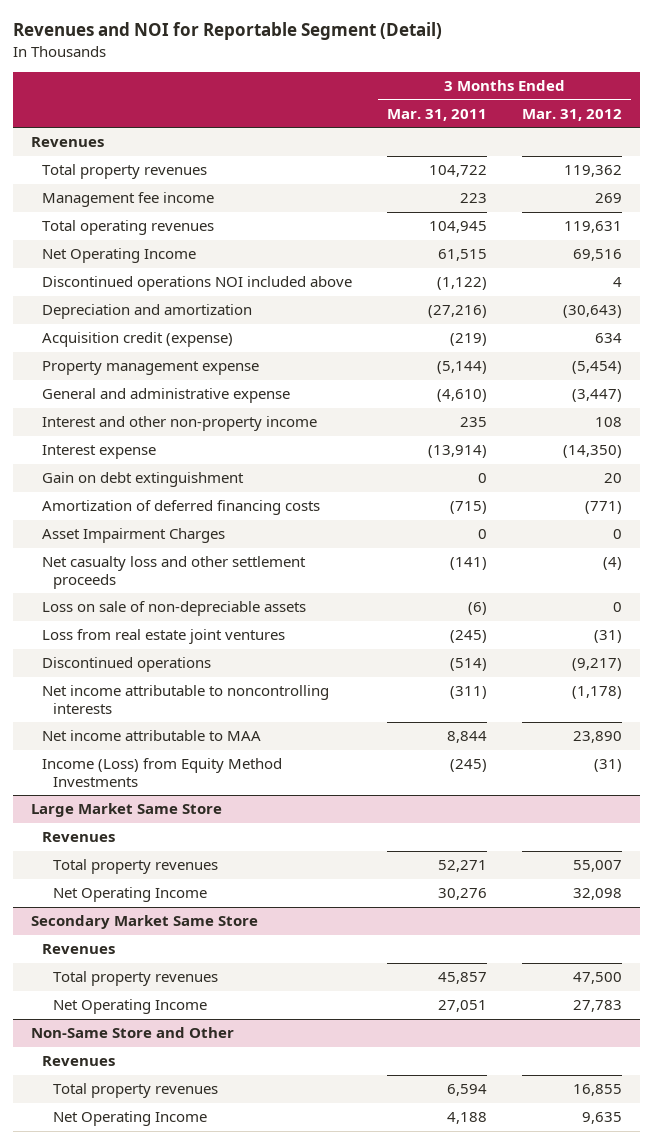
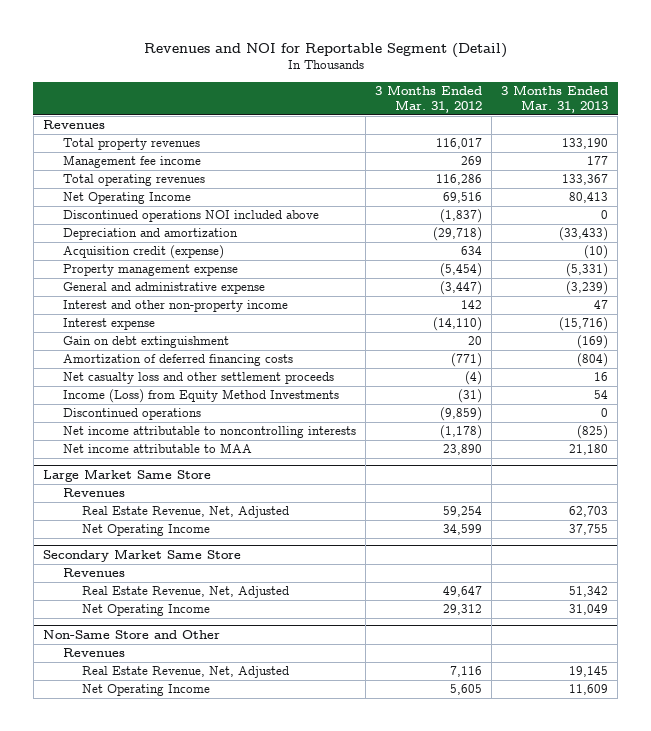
[387,108,488,121] Mar. 31, 2011 -> none
none -> [501,85,609,113] 3 Months Ended Mar. 31, 2013
[564,165,623,178] 119,362 -> [435,138,482,150] 116,017
[564,221,623,234] 119,631 -> [435,174,482,186] 116,286
[613,277,623,288] 4 -> [439,209,482,224] (1,837)
[563,305,623,319] (30,643) -> [432,227,482,242] (29,718)
[595,417,623,428] 108 -> [460,300,482,310] 142
[563,445,623,459] (14,350) -> [432,317,482,332] (14,110)
[42,528,226,544] Asset Impairment Charges -> none
[42,601,307,617] Loss on sale of non-depreciable assets -> none
[42,629,286,645] Loss from real estate joint ventures -> none
[42,758,283,787] Income (Loss) from Equity Method Investments -> [62,389,339,404] Income (Loss) from Equity Method Investments
[572,658,623,672] (9,217) -> [439,407,482,422] (9,859)
[53,859,219,875] Total property revenues -> none
none -> [82,506,290,519] Real Estate Revenue, Net, Adjusted
[573,888,623,901] 32,098 -> [442,524,482,536] 34,599
[53,971,219,987] Total property revenues -> none
none -> [82,586,290,599] Real Estate Revenue, Net, Adjusted
[573,1000,623,1013] 27,783 -> [442,604,482,616] 29,312
[53,1083,219,1099] Total property revenues -> none
none -> [82,666,290,679] Real Estate Revenue, Net, Adjusted
[582,1112,623,1125] 9,635 -> [449,684,482,696] 5,605

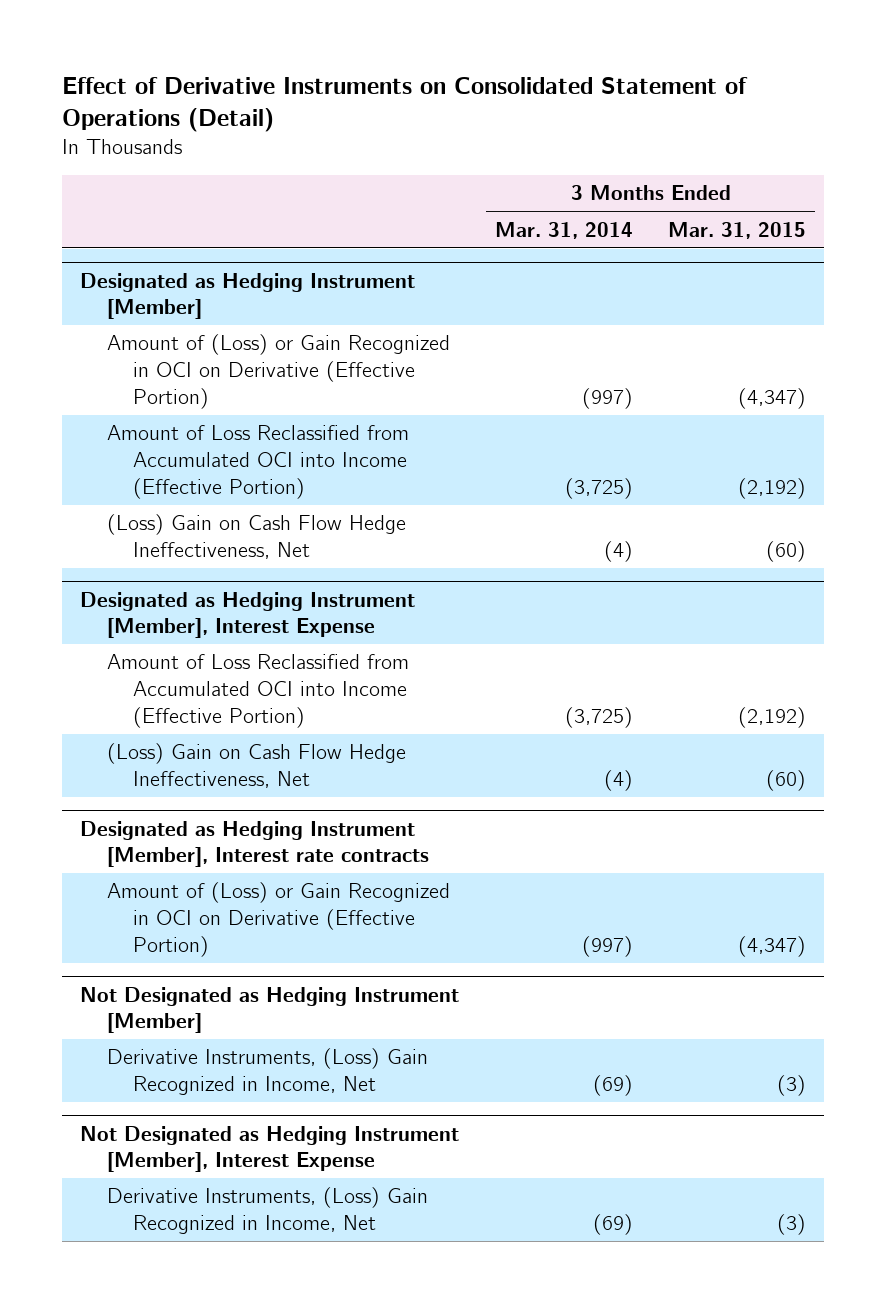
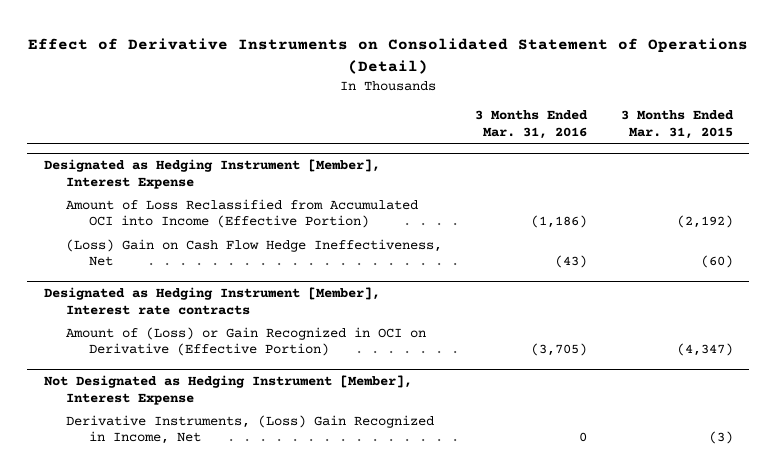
[494,221,633,239] Mar. 31, 2014 -> none
none -> [475,110,589,140] 3 Months Ended Mar. 31, 2016
[80,272,416,320] Designated as Hedging Instrument [Member] -> none
[106,334,450,409] Amount of (Loss) or Gain Recognized in OCI on Derivative (Effective Portion) -> none
[106,425,409,499] Amount of Loss Reclassified from Accumulated OCI into Income (Effective Portion) -> none
[106,514,406,559] (Loss) Gain on Cash Flow Hedge Ineffectiveness, Net -> none
[80,986,460,1034] Not Designated as Hedging Instrument [Member] -> none
[106,1048,428,1095] Derivative Instruments, (Loss) Gain Recognized in Income, Net -> none

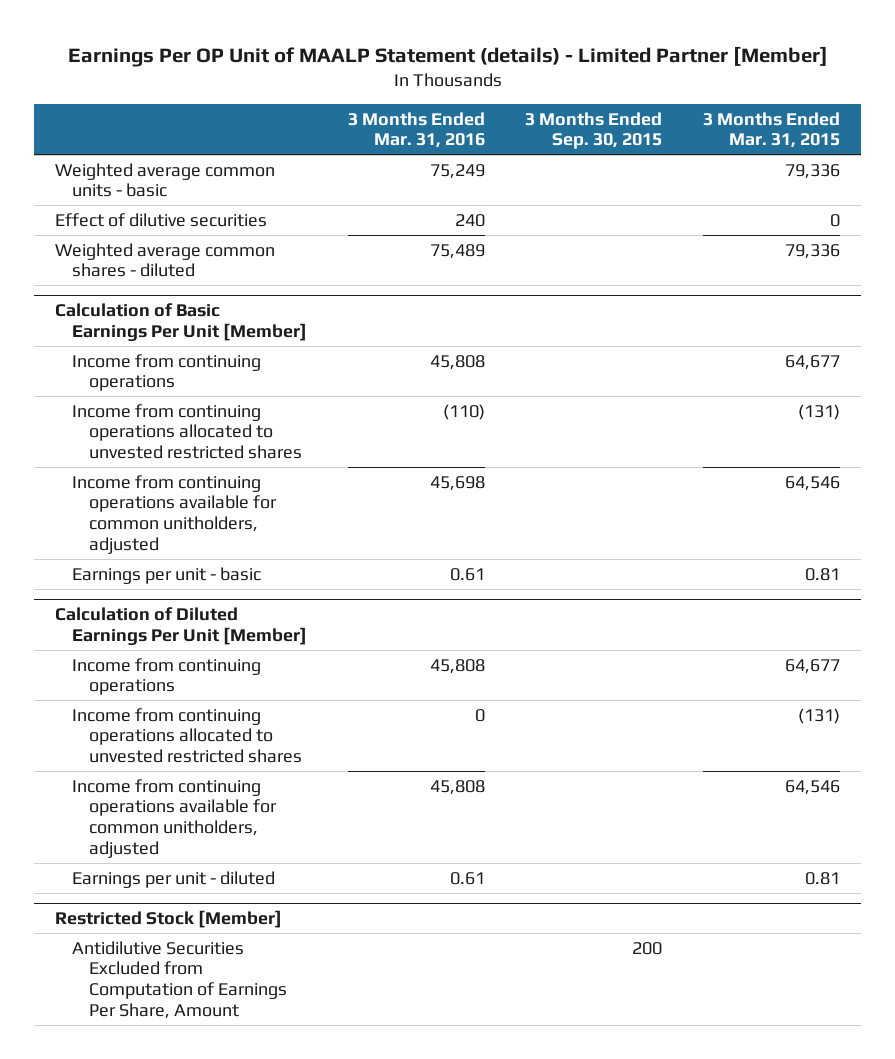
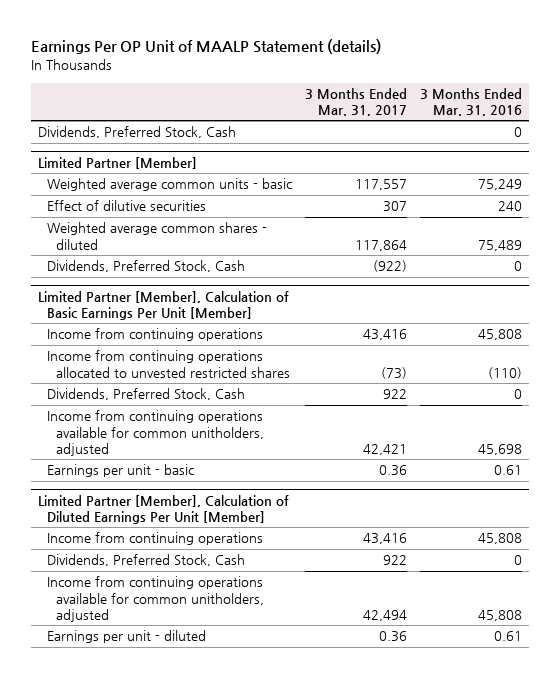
[67,46,828,68] Earnings Per OP Unit of MAALP Statement (details) - Limited Partner [Member] -> [30,39,381,55] Earnings Per OP Unit of MAALP Statement (details)
[525,111,663,150] 3 Months Ended Sep. 30, 2015 -> none
[703,111,841,149] 3 Months Ended Mar. 31, 2015 -> none
none -> [305,88,408,117] 3 Months Ended Mar. 31, 2017
none -> [37,126,236,139] Dividends, Preferred Stock, Cash
none -> [37,156,197,169] Limited Partner [Member]
none -> [46,260,245,273] Dividends, Preferred Stock, Cash
[54,302,307,341] Calculation of Basic Earnings Per Unit [Member] -> [37,290,289,320] Limited Partner [Member], Calculation of Basic Earnings Per Unit [Member]
none -> [46,388,245,401] Dividends, Preferred Stock, Cash
[54,606,307,645] Calculation of Diluted Earnings Per Unit [Member] -> [37,494,289,524] Limited Partner [Member], Calculation of Diluted Earnings Per Unit [Member]
[71,707,302,764] Income from continuing operations allocated to unvested restricted shares -> none
none -> [46,554,245,567] Dividends, Preferred Stock, Cash
[54,909,282,928] Restricted Stock [Member] -> none
[71,940,287,1019] Antidilutive Securities Excluded from Computation of Earnings Per Share, Amount -> none

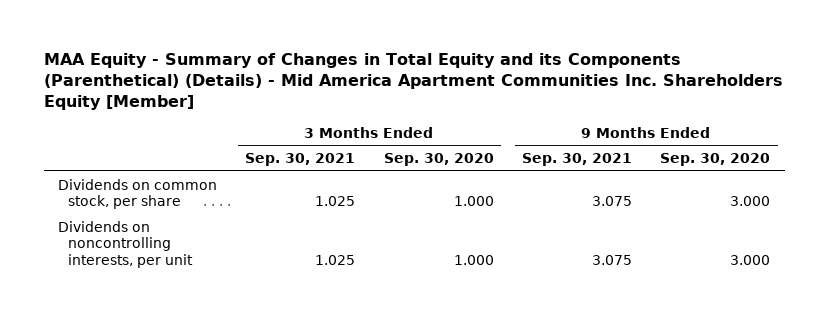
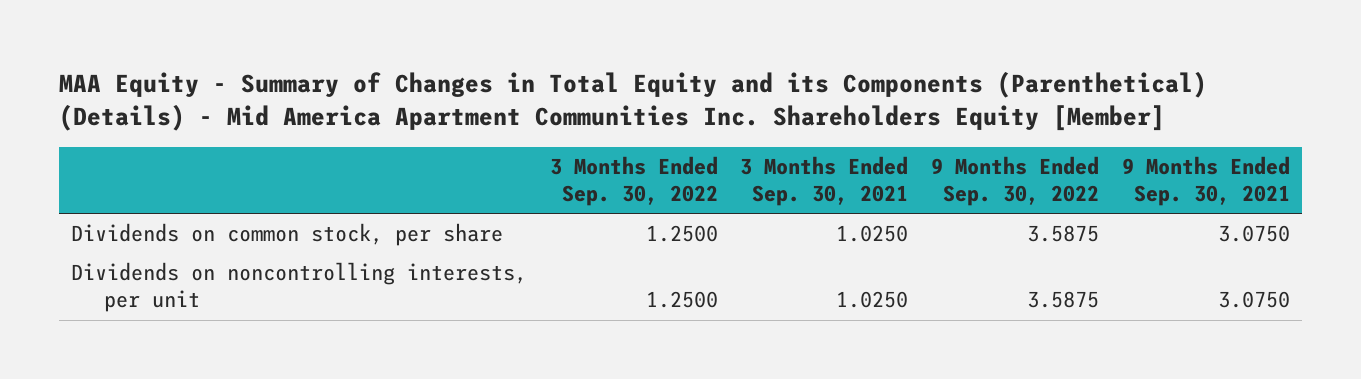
[383,153,494,167] Sep. 30, 2020 -> none
[660,153,771,167] Sep. 30, 2020 -> none
none -> [549,155,718,207] 3 Months Ended Sep. 30, 2022
none -> [931,155,1100,207] 9 Months Ended Sep. 30, 2022
[315,196,356,207] 1.025 -> [836,225,909,243] 1.0250
[592,196,633,207] 3.075 -> [1218,225,1291,243] 3.0750
[315,255,356,266] 1.025 -> [836,291,909,309] 1.0250
[592,255,633,266] 3.075 -> [1218,291,1291,309] 3.0750

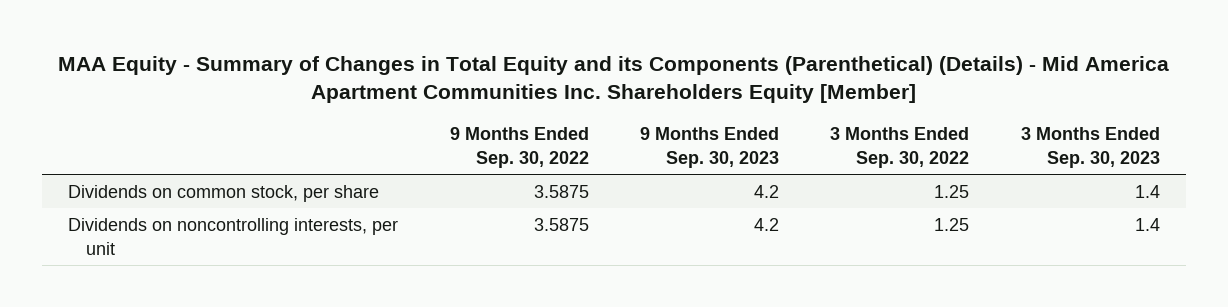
[740,155,909,207] 3 Months Ended Sep. 30, 2021 -> none
[1122,155,1291,207] 9 Months Ended Sep. 30, 2021 -> none
none -> [640,127,780,168] 9 Months Ended Sep. 30, 2023
none -> [1020,127,1160,168] 3 Months Ended Sep. 30, 2023
[645,225,718,243] 1.2500 -> [934,184,970,198] 1.25
[645,291,718,309] 1.2500 -> [934,217,970,231] 1.25

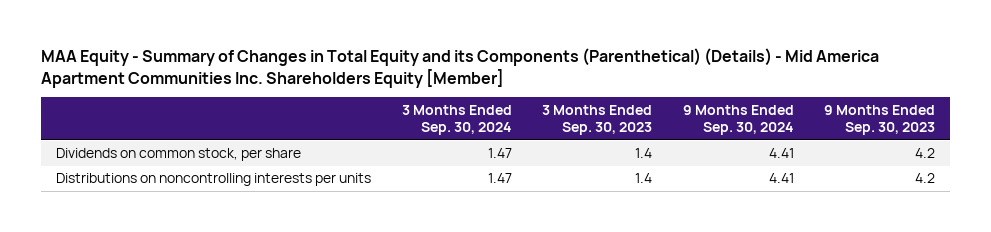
[449,127,589,168] 9 Months Ended Sep. 30, 2022 -> none
[830,127,970,168] 3 Months Ended Sep. 30, 2022 -> none
none -> [401,104,512,136] 3 Months Ended Sep. 30, 2024
none -> [682,104,794,136] 9 Months Ended Sep. 30, 2024
[68,217,399,255] Dividends on noncontrolling interests, per unit -> [55,173,371,187] Distributions on noncontrolling interests per units

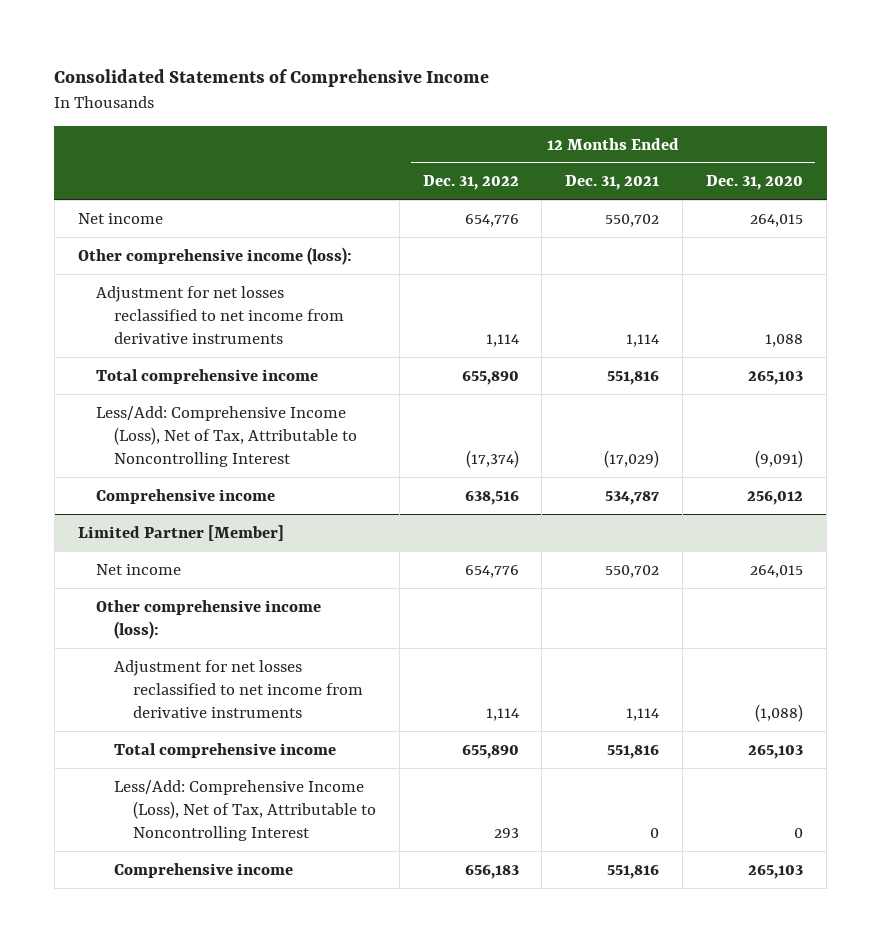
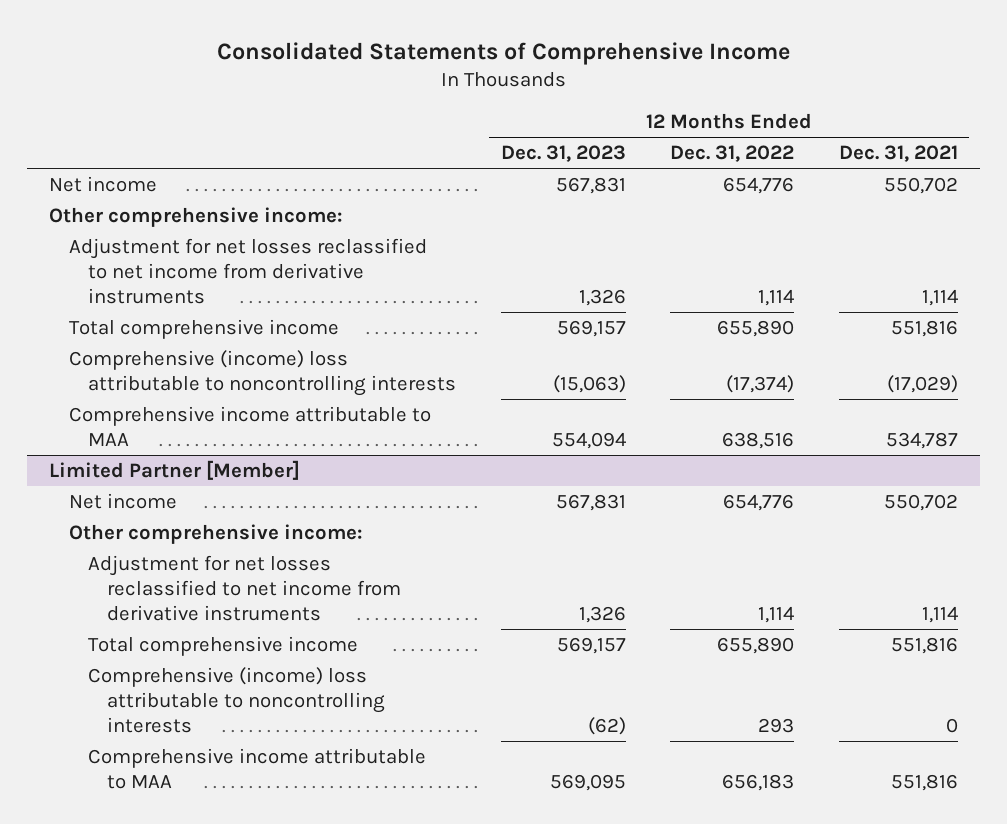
[706,175,804,191] Dec. 31, 2020 -> none
none -> [500,145,626,163] Dec. 31, 2023
[77,246,352,265] Other comprehensive income (loss): -> [49,206,344,227] Other comprehensive income:
[96,405,358,468] Less/Add: Comprehensive Income (Loss), Net of Tax, Attributable to Noncontrolling Interest -> [68,349,457,397] Comprehensive (income) loss attributable to noncontrolling interests
[96,488,276,504] Comprehensive income -> [68,405,431,447] Comprehensive income attributable to MAA
[96,599,322,639] Other comprehensive income (loss): -> [68,523,363,544] Other comprehensive income:
[114,779,376,842] Less/Add: Comprehensive Income (Loss), Net of Tax, Attributable to Noncontrolling Interest -> [88,666,386,734] Comprehensive (income) loss attributable to noncontrolling interests
[114,862,294,878] Comprehensive income -> [88,747,427,790] Comprehensive income attributable to MAA

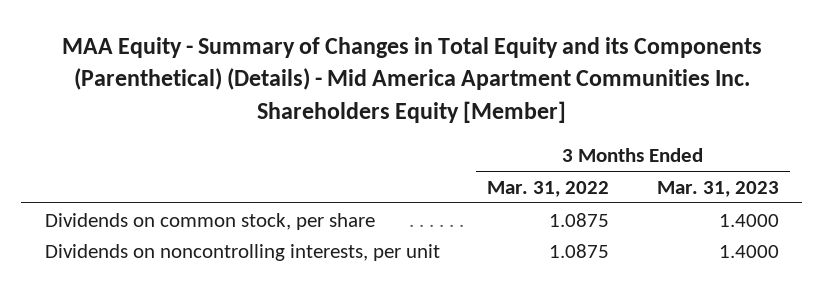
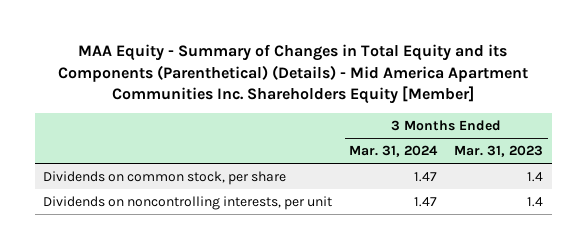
[487,180,610,197] Mar. 31, 2022 -> none
none -> [349,145,439,158] Mar. 31, 2024
[718,213,779,227] 1.4000 -> [527,171,544,182] 1.4
[718,244,779,258] 1.4000 -> [527,196,544,207] 1.4

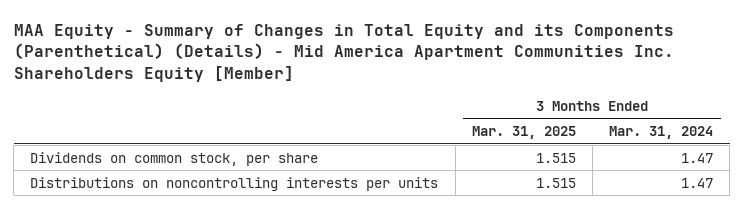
[454,145,544,158] Mar. 31, 2023 -> none
none -> [471,126,576,140] Mar. 31, 2025
[43,195,333,210] Dividends on noncontrolling interests, per unit -> [30,176,439,191] Distributions on noncontrolling interests per units

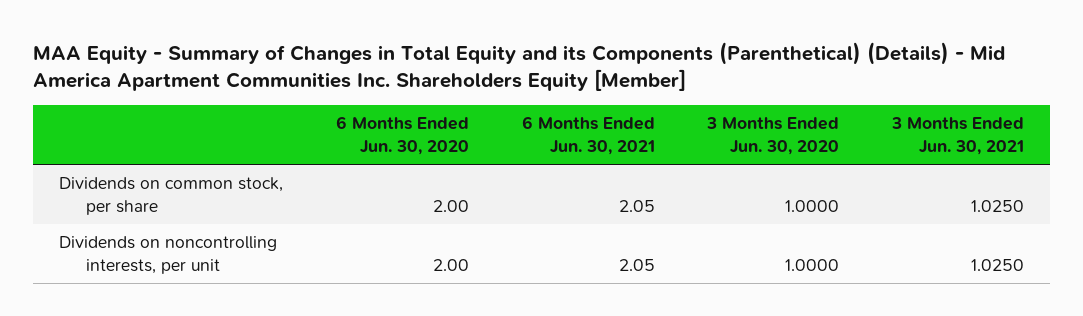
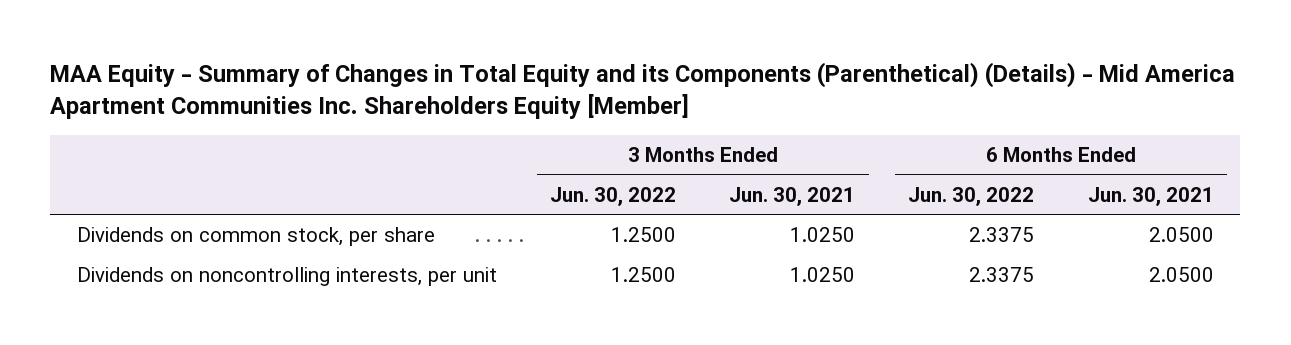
[335,116,469,155] 6 Months Ended Jun. 30, 2020 -> none
[706,117,840,155] 3 Months Ended Jun. 30, 2020 -> none
none -> [550,186,677,206] Jun. 30, 2022
none -> [908,186,1035,206] Jun. 30, 2022
[618,199,655,212] 2.05 -> [1148,227,1214,243] 2.0500
[618,258,655,271] 2.05 -> [1148,267,1214,283] 2.0500

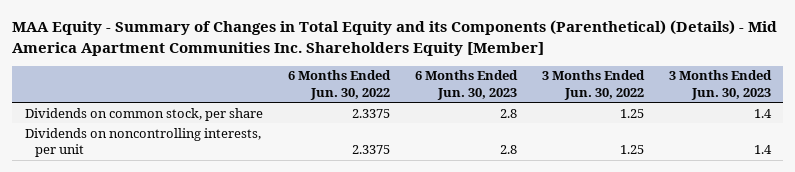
[729,186,856,206] Jun. 30, 2021 -> none
[1087,186,1214,206] Jun. 30, 2021 -> none
none -> [414,70,518,100] 6 Months Ended Jun. 30, 2023
none -> [668,70,772,100] 3 Months Ended Jun. 30, 2023
[611,227,677,243] 1.2500 -> [619,108,644,118] 1.25
[611,267,677,283] 1.2500 -> [619,145,644,155] 1.25

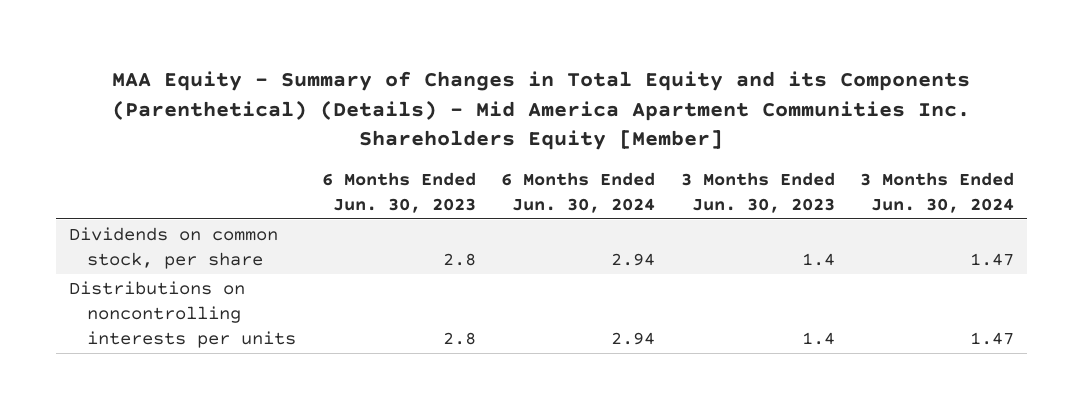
[287,70,391,100] 6 Months Ended Jun. 30, 2022 -> none
[541,70,645,100] 3 Months Ended Jun. 30, 2022 -> none
none -> [501,171,656,213] 6 Months Ended Jun. 30, 2024
none -> [859,171,1014,213] 3 Months Ended Jun. 30, 2024
[24,127,261,158] Dividends on noncontrolling interests, per unit -> [68,281,297,349] Distributions on noncontrolling interests per units

